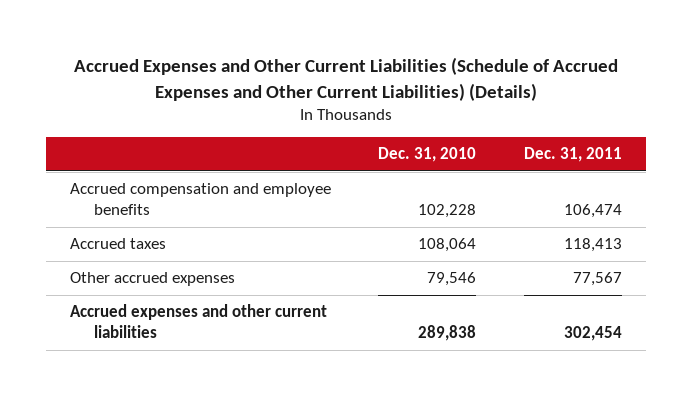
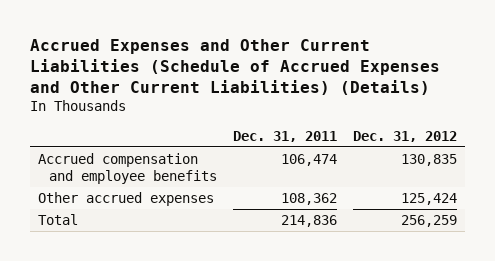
[378,147,477,163] Dec. 31, 2010 -> none
none -> [352,130,457,142] Dec. 31, 2012
[69,238,166,250] Accrued taxes -> none
[69,304,327,339] Accrued expenses and other current liabilities -> none
[572,272,622,287] 77,567 -> [281,192,338,205] 108,362
none -> [37,213,78,225] Total

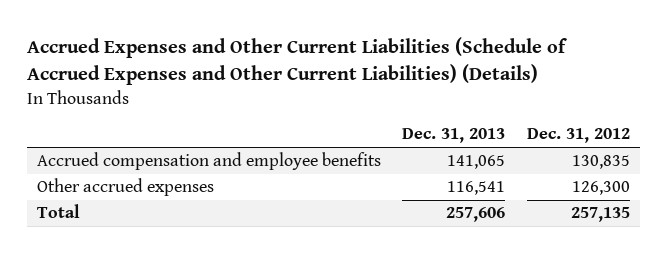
[233,130,338,142] Dec. 31, 2011 -> none
none -> [402,128,506,144] Dec. 31, 2013
[400,192,457,205] 125,424 -> [571,181,630,196] 126,300
[400,214,457,227] 256,259 -> [570,207,630,223] 257,135

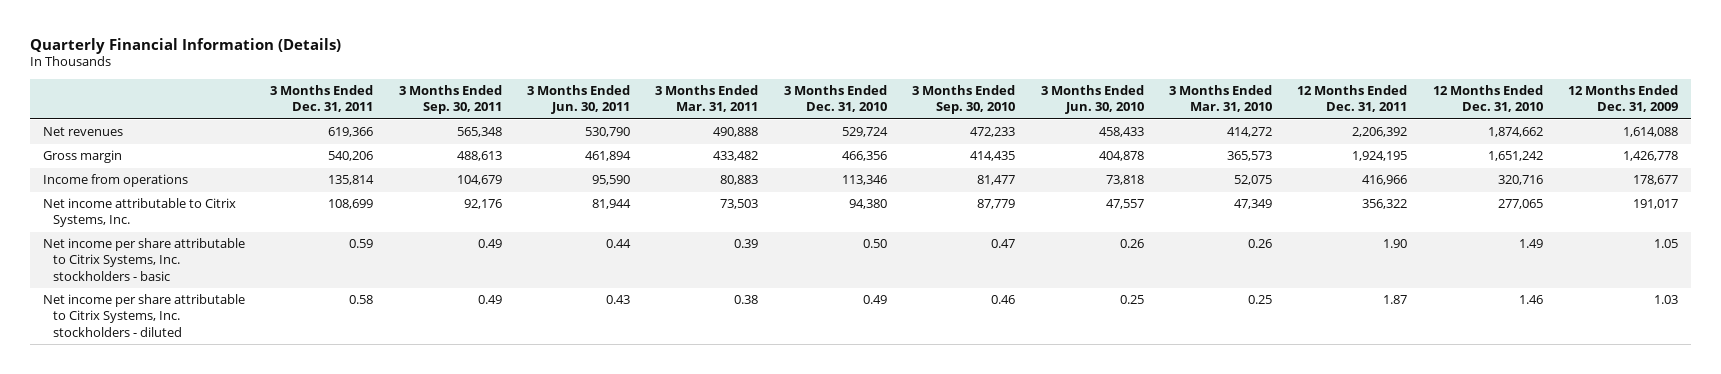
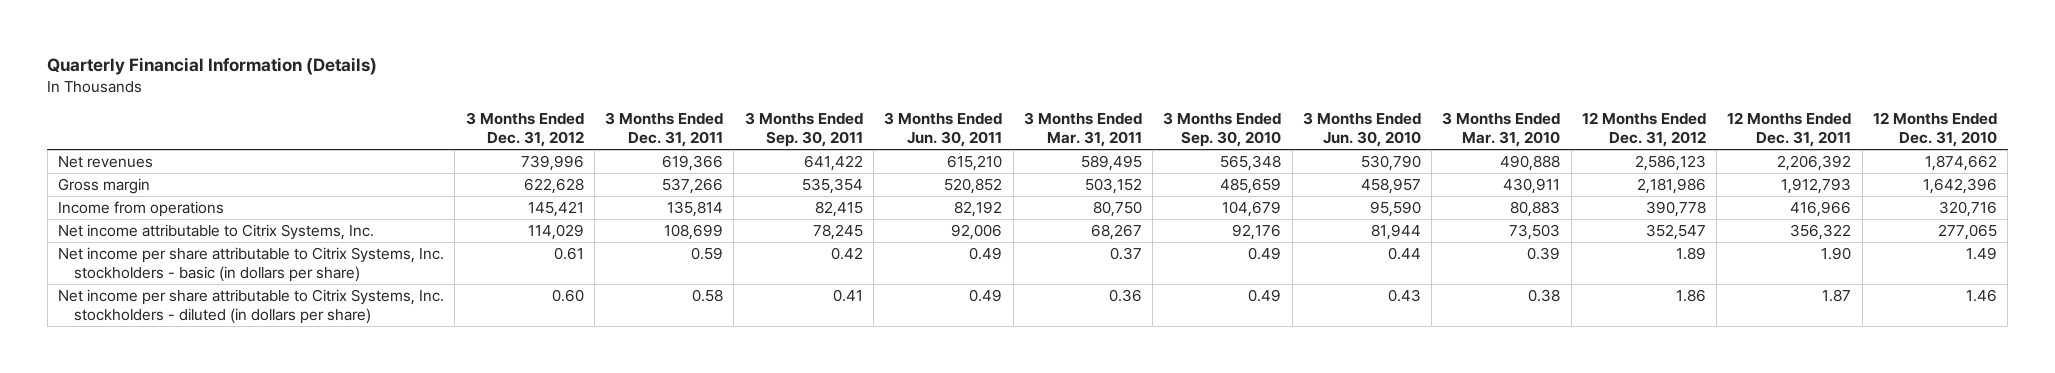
[783,85,887,113] 3 Months Ended Dec. 31, 2010 -> none
[1568,85,1679,113] 12 Months Ended Dec. 31, 2009 -> none
none -> [465,112,584,148] 3 Months Ended Dec. 31, 2012
none -> [1581,112,1706,148] 12 Months Ended Dec. 31, 2012
[456,127,502,138] 565,348 -> [803,155,863,172] 641,422
[585,127,631,138] 530,790 -> [947,155,1003,172] 615,210
[713,127,759,138] 490,888 -> [1080,155,1142,172] 589,495
[970,127,1016,138] 472,233 -> [1220,155,1282,172] 565,348
[1098,127,1144,138] 458,433 -> [1360,155,1421,172] 530,790
[1226,127,1272,138] 414,272 -> [1500,155,1561,172] 490,888
[328,151,374,162] 540,206 -> [662,178,724,195] 537,266
[456,151,502,162] 488,613 -> [801,178,863,195] 535,354
[585,151,632,162] 461,894 -> [944,178,1003,195] 520,852
[713,151,759,162] 433,482 -> [1084,178,1142,195] 503,152
[970,151,1016,162] 414,435 -> [1220,178,1282,195] 485,659
[1098,151,1144,162] 404,878 -> [1360,178,1421,195] 458,957
[1226,151,1272,162] 365,573 -> [1503,178,1561,195] 430,911
[1352,151,1408,162] 1,924,195 -> [1781,178,1852,195] 1,912,793
[1487,151,1543,162] 1,651,242 -> [1923,178,1998,195] 1,642,396
[456,175,502,186] 104,679 -> [814,201,863,218] 82,415
[592,175,631,186] 95,590 -> [954,201,1003,218] 82,192
[720,175,759,186] 80,883 -> [1092,201,1142,218] 80,750
[977,175,1016,186] 81,477 -> [1222,201,1282,218] 104,679
[1105,175,1144,186] 73,818 -> [1369,201,1421,218] 95,590
[1233,175,1272,186] 52,075 -> [1510,201,1561,218] 80,883
[463,199,502,210] 92,176 -> [812,224,863,241] 78,245
[592,199,632,210] 81,944 -> [951,224,1003,241] 92,006
[720,199,759,210] 73,503 -> [1090,224,1142,241] 68,267
[977,199,1016,210] 87,779 -> [1232,224,1282,241] 92,176
[1105,199,1144,210] 47,557 -> [1370,224,1421,241] 81,944
[1233,199,1272,210] 47,349 -> [1509,224,1561,241] 73,503
[42,238,245,281] Net income per share attributable to Citrix Systems, Inc. stockholders - basic -> [58,247,445,283] Net income per share attributable to Citrix Systems, Inc. stockholders - basic (in dollars per share)
[477,239,502,249] 0.49 -> [830,247,863,261] 0.42
[606,239,632,249] 0.44 -> [969,247,1003,261] 0.49
[734,239,759,249] 0.39 -> [1109,247,1142,261] 0.37
[991,239,1016,249] 0.47 -> [1248,247,1282,261] 0.49
[1119,239,1144,249] 0.26 -> [1387,247,1421,261] 0.44
[1247,239,1272,249] 0.26 -> [1527,247,1561,261] 0.39
[42,294,245,337] Net income per share attributable to Citrix Systems, Inc. stockholders - diluted -> [58,289,445,325] Net income per share attributable to Citrix Systems, Inc. stockholders - diluted (in dollars per share)
[477,295,502,305] 0.49 -> [832,289,863,303] 0.41
[606,295,631,305] 0.43 -> [969,289,1003,303] 0.49
[734,295,759,305] 0.38 -> [1108,289,1142,303] 0.36
[991,295,1016,305] 0.46 -> [1248,289,1282,303] 0.49
[1119,295,1144,305] 0.25 -> [1387,289,1421,303] 0.43
[1247,295,1272,305] 0.25 -> [1528,289,1561,303] 0.38

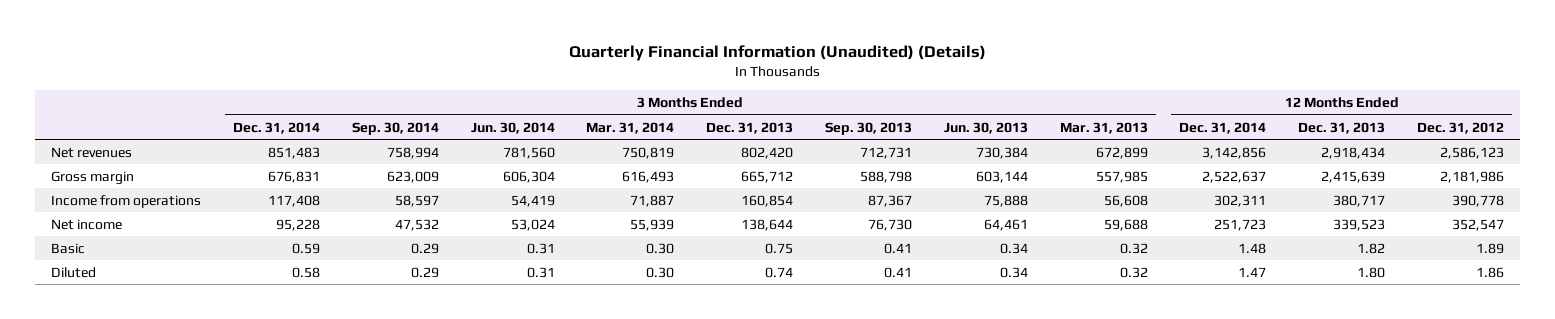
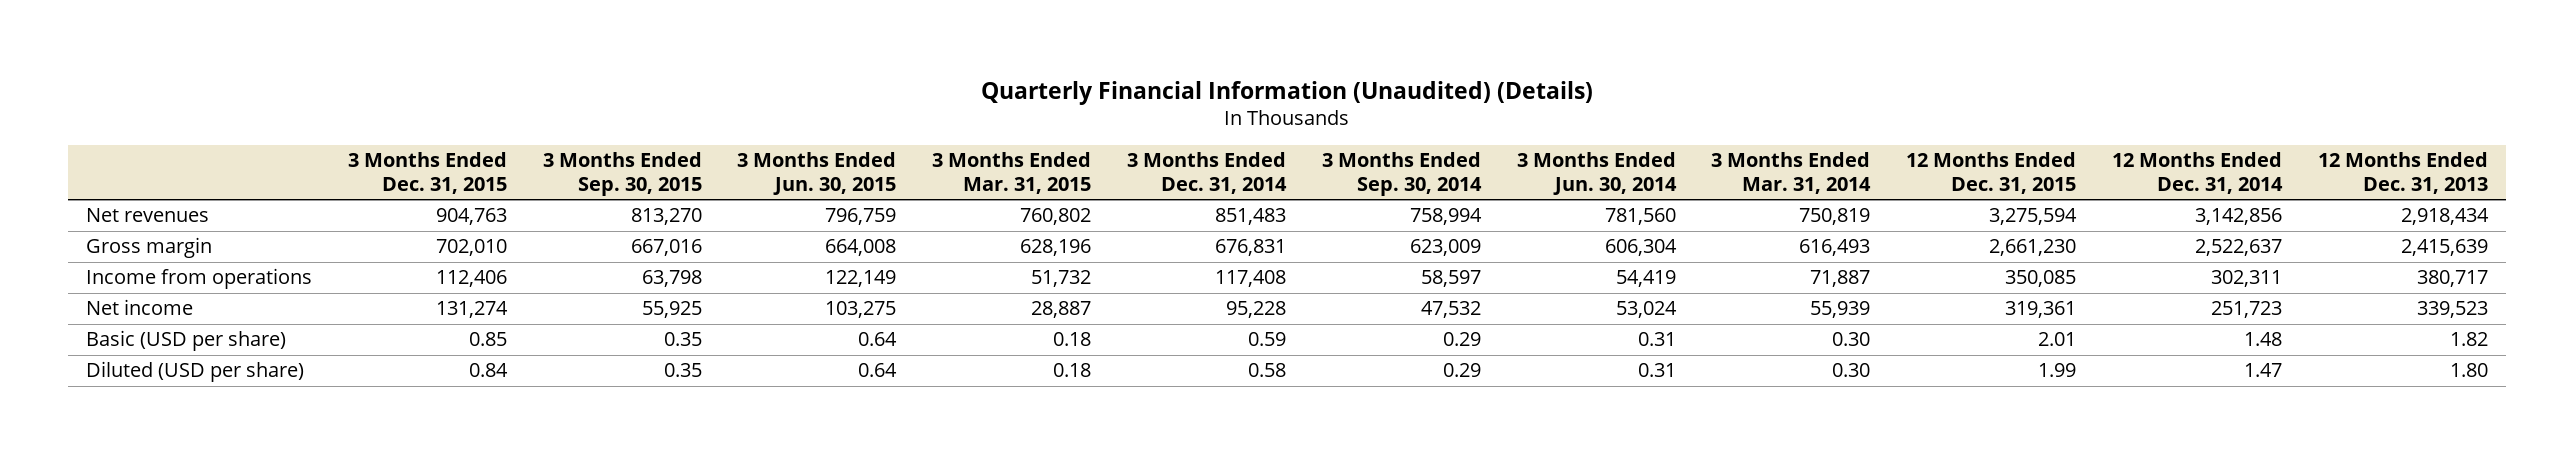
[706,121,794,134] Dec. 31, 2013 -> none
[825,121,913,135] Sep. 30, 2013 -> none
[943,121,1028,134] Jun. 30, 2013 -> none
[1059,121,1148,134] Mar. 31, 2013 -> none
[1417,121,1505,134] Dec. 31, 2012 -> none
none -> [347,152,507,194] 3 Months Ended Dec. 31, 2015
none -> [542,152,702,196] 3 Months Ended Sep. 30, 2015
none -> [737,152,897,195] 3 Months Ended Jun. 30, 2015
none -> [932,152,1092,194] 3 Months Ended Mar. 31, 2015
none -> [1906,152,2077,194] 12 Months Ended Dec. 31, 2015
[51,242,86,254] Basic -> [86,330,287,352] Basic (USD per share)
[51,266,97,278] Diluted -> [86,361,305,383] Diluted (USD per share)

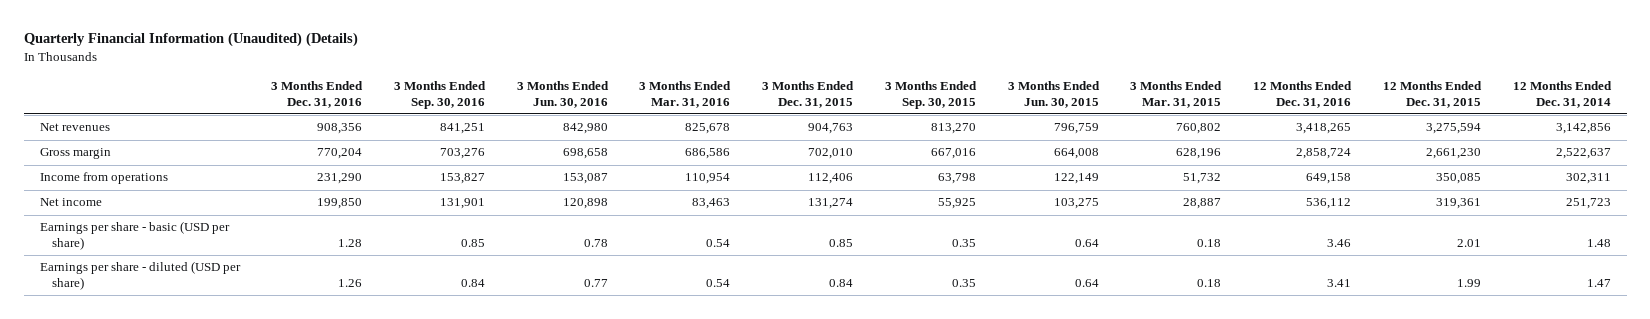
[1127,152,1288,194] 3 Months Ended Dec. 31, 2014 -> none
[1321,152,1482,196] 3 Months Ended Sep. 30, 2014 -> none
[1516,152,1677,195] 3 Months Ended Jun. 30, 2014 -> none
[1711,152,1872,194] 3 Months Ended Mar. 31, 2014 -> none
[2317,152,2488,194] 12 Months Ended Dec. 31, 2013 -> none
none -> [271,80,364,108] 3 Months Ended Dec. 31, 2016
none -> [393,80,486,109] 3 Months Ended Sep. 30, 2016
none -> [516,80,609,108] 3 Months Ended Jun. 30, 2016
none -> [639,80,732,108] 3 Months Ended Mar. 31, 2016
none -> [1253,80,1353,108] 12 Months Ended Dec. 31, 2016
[86,330,287,352] Basic (USD per share) -> [39,221,230,251] Earnings per share - basic (USD per share)
[86,361,305,383] Diluted (USD per share) -> [39,261,241,291] Earnings per share - diluted (USD per share)

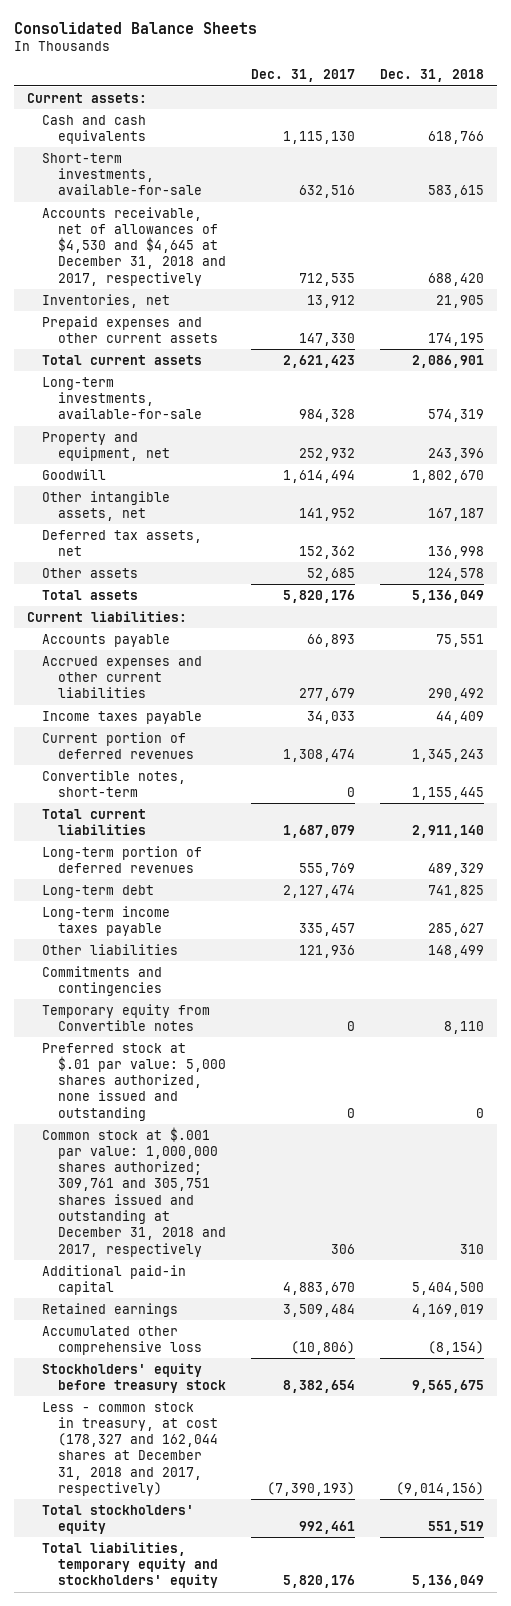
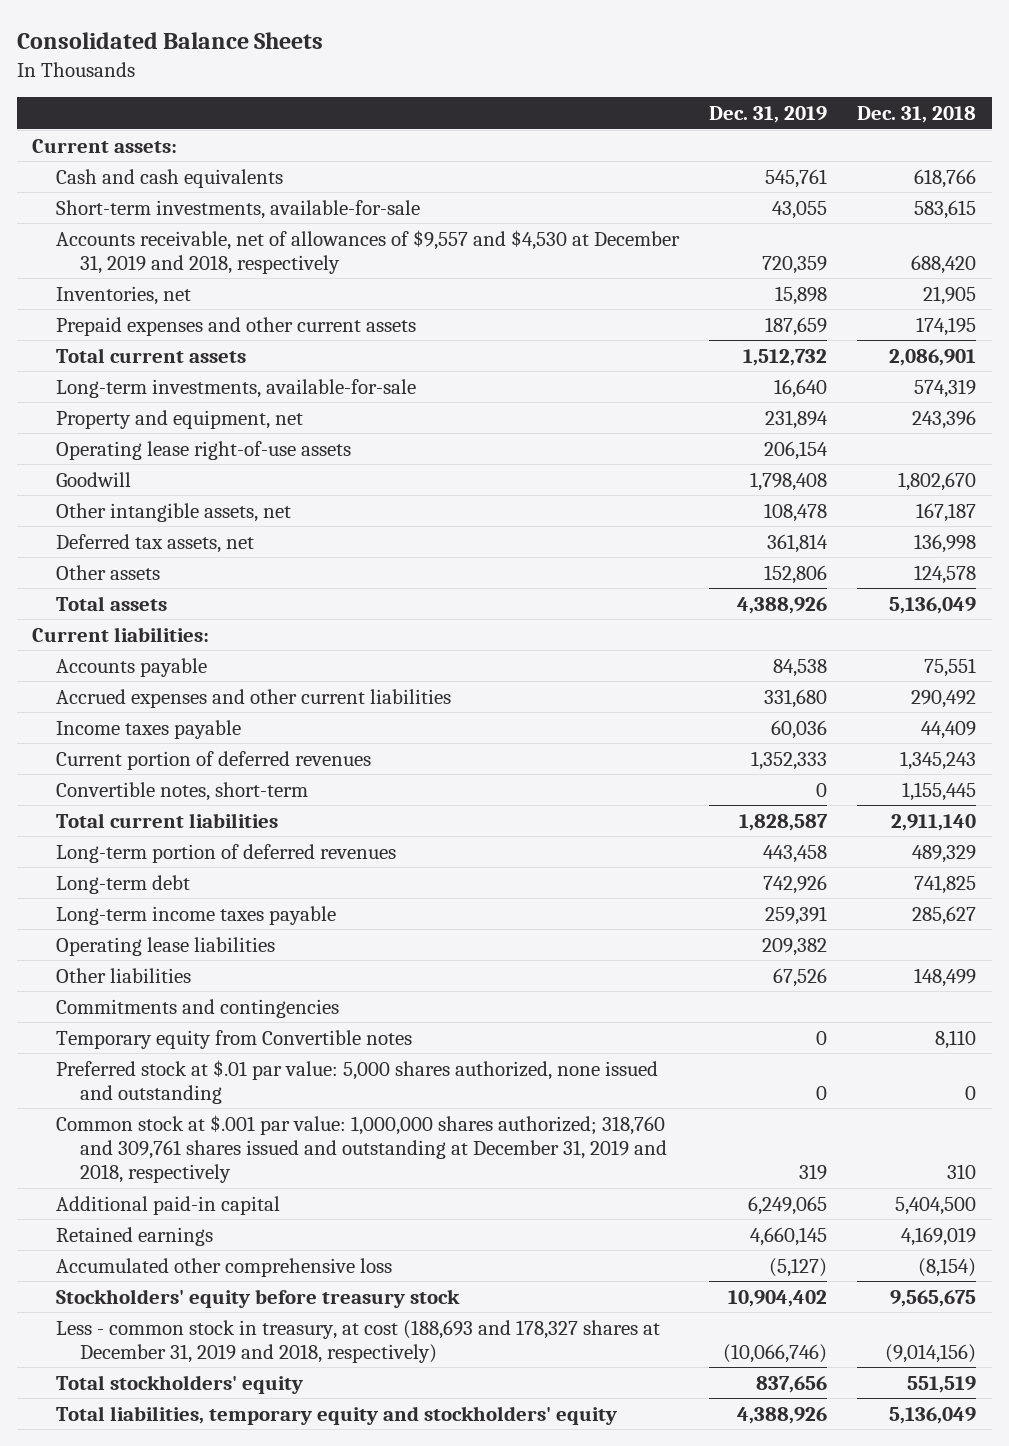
[251,69,356,83] Dec. 31, 2017 -> none
none -> [709,105,828,123] Dec. 31, 2019
[42,206,227,286] Accounts receivable, net of allowances of $4,530 and $4,645 at December 31, 2018 and 2017, respectively -> [56,229,681,274] Accounts receivable, net of allowances of $9,557 and $4,530 at December 31, 2019 and 2018, respectively
none -> [56,440,352,460] Operating lease right-of-use assets
none -> [56,936,276,956] Operating lease liabilities
[42,1126,227,1257] Common stock at $.001 par value: 1,000,000 shares authorized; 309,761 and 305,751 shares issued and outstanding at December 31, 2018 and 2017, respectively -> [56,1114,668,1183] Common stock at $.001 par value: 1,000,000 shares authorized; 318,760 and 309,761 shares issued and outstanding at December 31, 2019 and 2018, respectively
[42,1401,219,1497] Less - common stock in treasury, at cost (178,327 and 162,044 shares at December 31, 2018 and 2017, respectively) -> [56,1319,661,1363] Less - common stock in treasury, at cost (188,693 and 178,327 shares at December 31, 2019 and 2018, respectively)

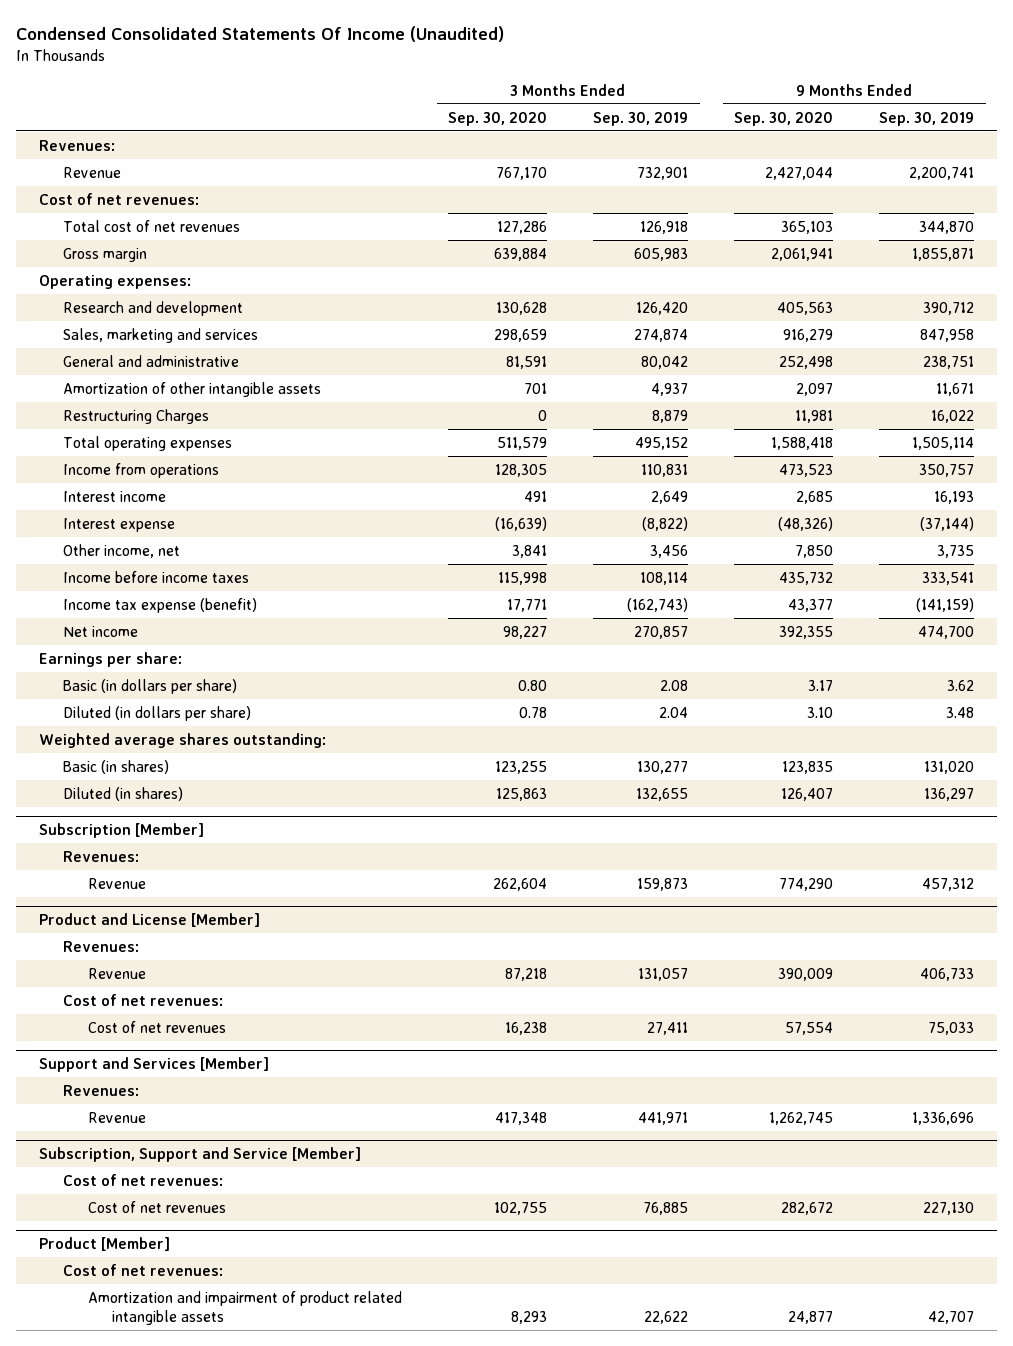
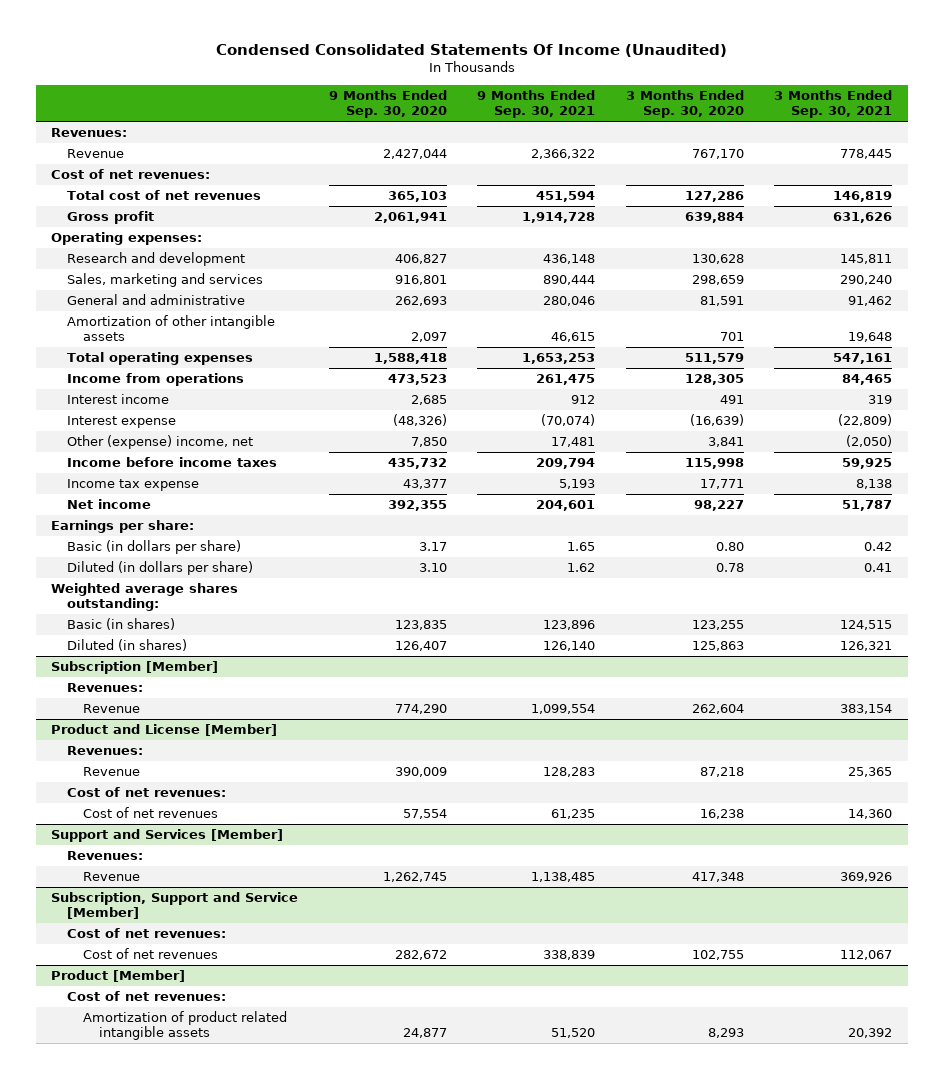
[593,111,689,126] Sep. 30, 2019 -> none
[879,111,975,126] Sep. 30, 2019 -> none
none -> [477,90,596,119] 9 Months Ended Sep. 30, 2021
none -> [774,90,893,119] 3 Months Ended Sep. 30, 2021
[63,247,148,262] Gross margin -> [67,211,155,225] Gross profit
[777,301,834,315] 405,563 -> [394,254,447,265] 406,827
[783,328,834,342] 916,279 -> [394,275,447,286] 916,801
[779,355,834,369] 252,498 -> [394,296,447,307] 262,693
[63,408,210,424] Restructuring Charges -> none
[63,543,181,558] Other income, net -> [67,435,254,450] Other (expense) income, net
[63,597,258,613] Income tax expense (benefit) -> [67,479,200,492] Income tax expense
[87,1290,402,1326] Amortization and impairment of product related intangible assets -> [83,1011,288,1041] Amortization of product related intangible assets

